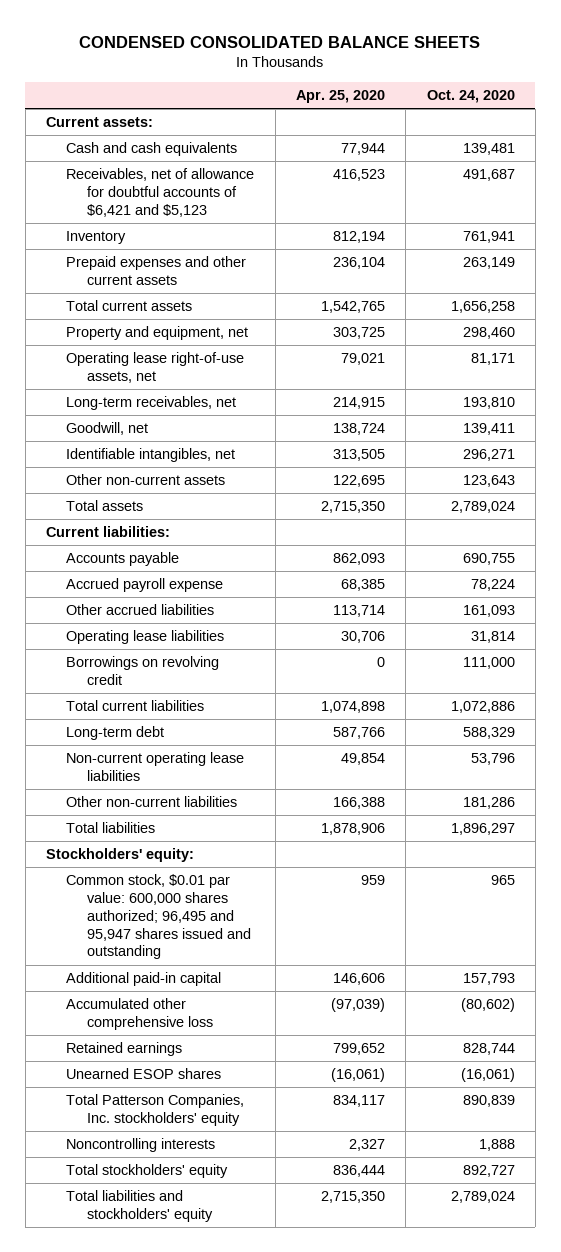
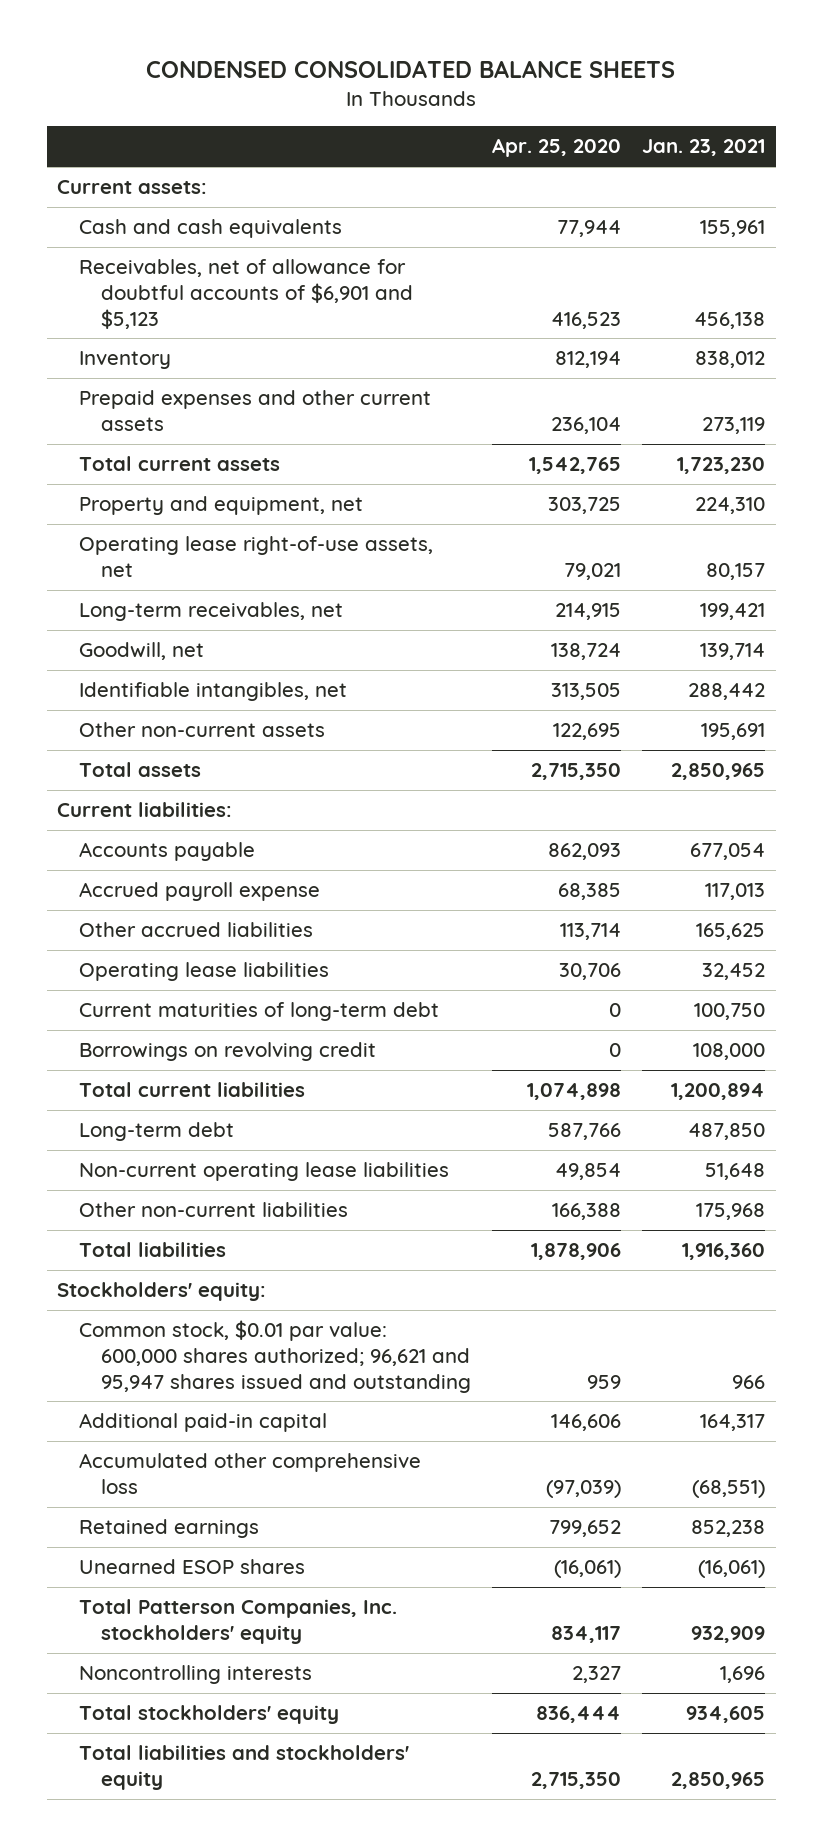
[426,90,515,104] Oct. 24, 2020 -> none
none -> [642,139,766,157] Jan. 23, 2021
[66,168,255,217] Receivables, net of allowance for doubtful accounts of $6,421 and $5,123 -> [78,259,413,329] Receivables, net of allowance for doubtful accounts of $6,901 and $5,123
none -> [78,1002,439,1022] Current maturities of long-term debt
[66,874,251,960] Common stock, $0.01 par value: 600,000 shares authorized; 96,495 and 95,947 shares issued and outstanding -> [78,1320,471,1393] Common stock, $0.01 par value: 600,000 shares authorized; 96,621 and 95,947 shares issued and outstanding

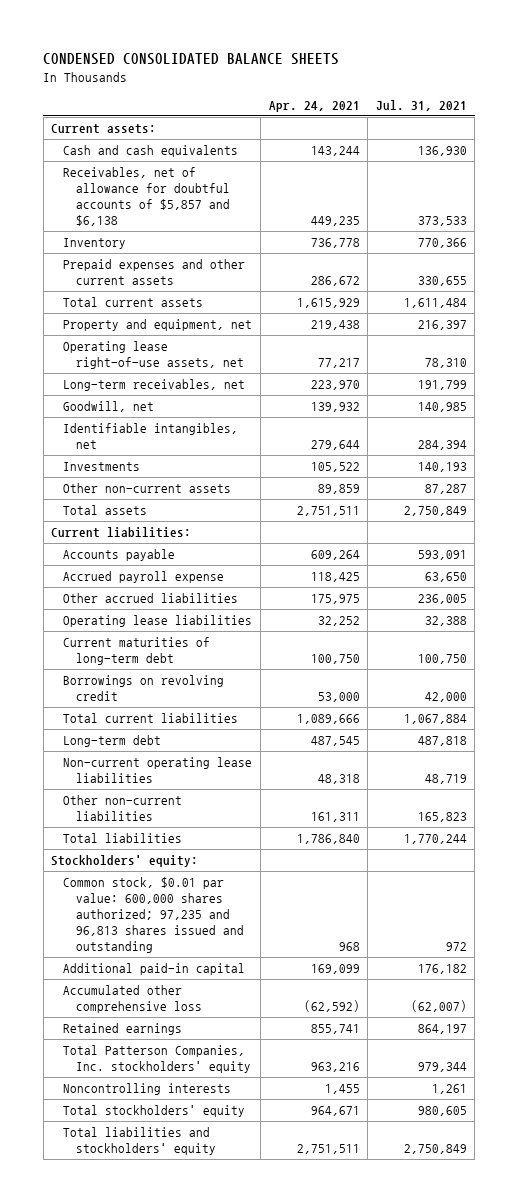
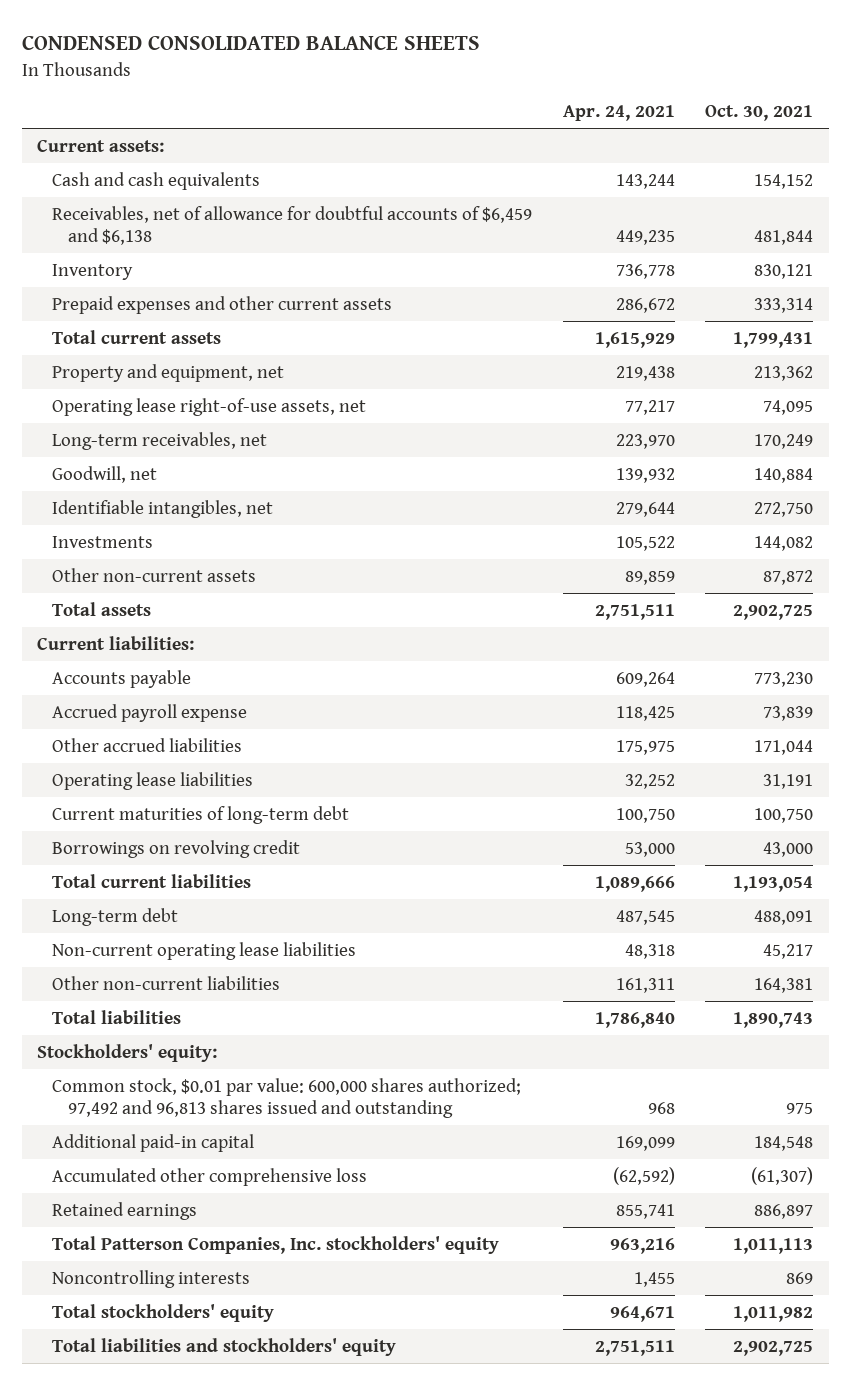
[375,100,467,112] Jul. 31, 2021 -> none
none -> [705,104,814,121] Oct. 30, 2021
[63,167,230,227] Receivables, net of allowance for doubtful accounts of $5,857 and $6,138 -> [52,205,533,245] Receivables, net of allowance for doubtful accounts of $6,459 and $6,138
[63,877,244,954] Common stock, $0.01 par value: 600,000 shares authorized; 97,235 and 96,813 shares issued and outstanding -> [52,1077,522,1118] Common stock, $0.01 par value: 600,000 shares authorized; 97,492 and 96,813 shares issued and outstanding

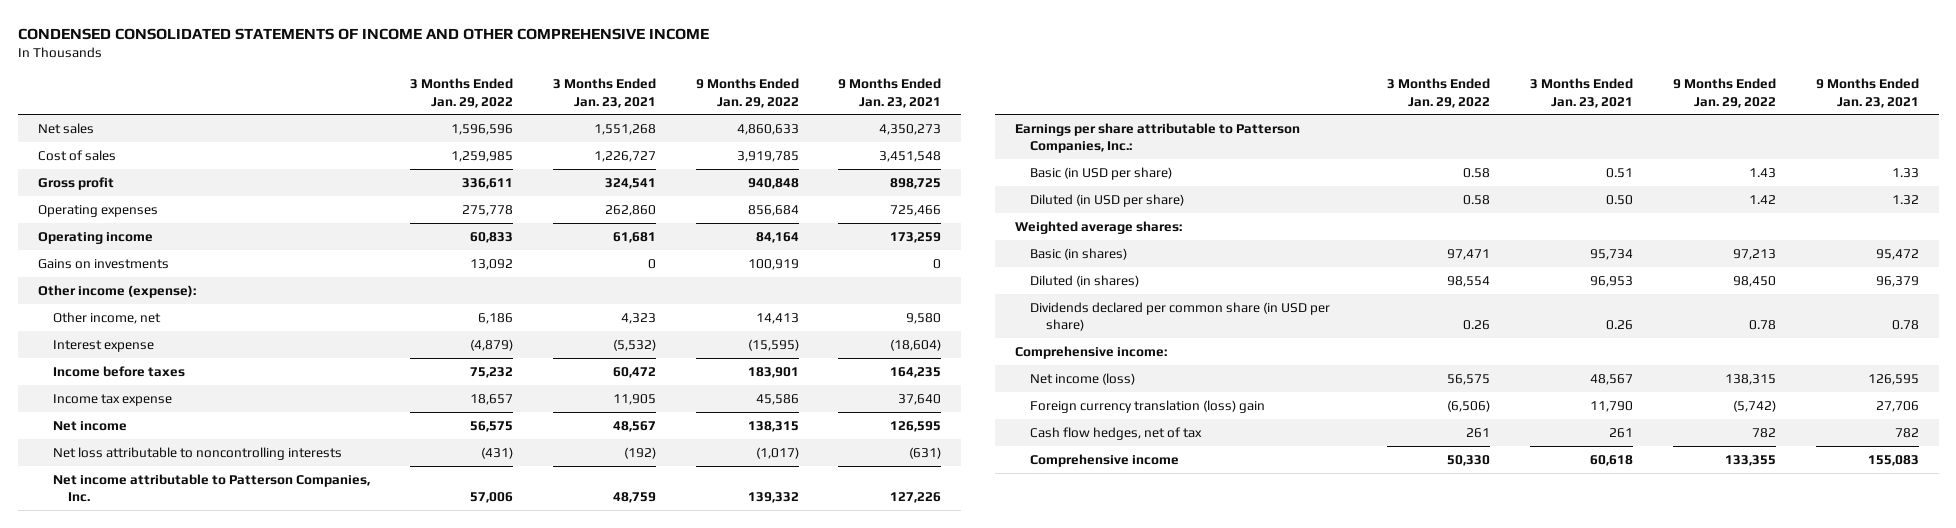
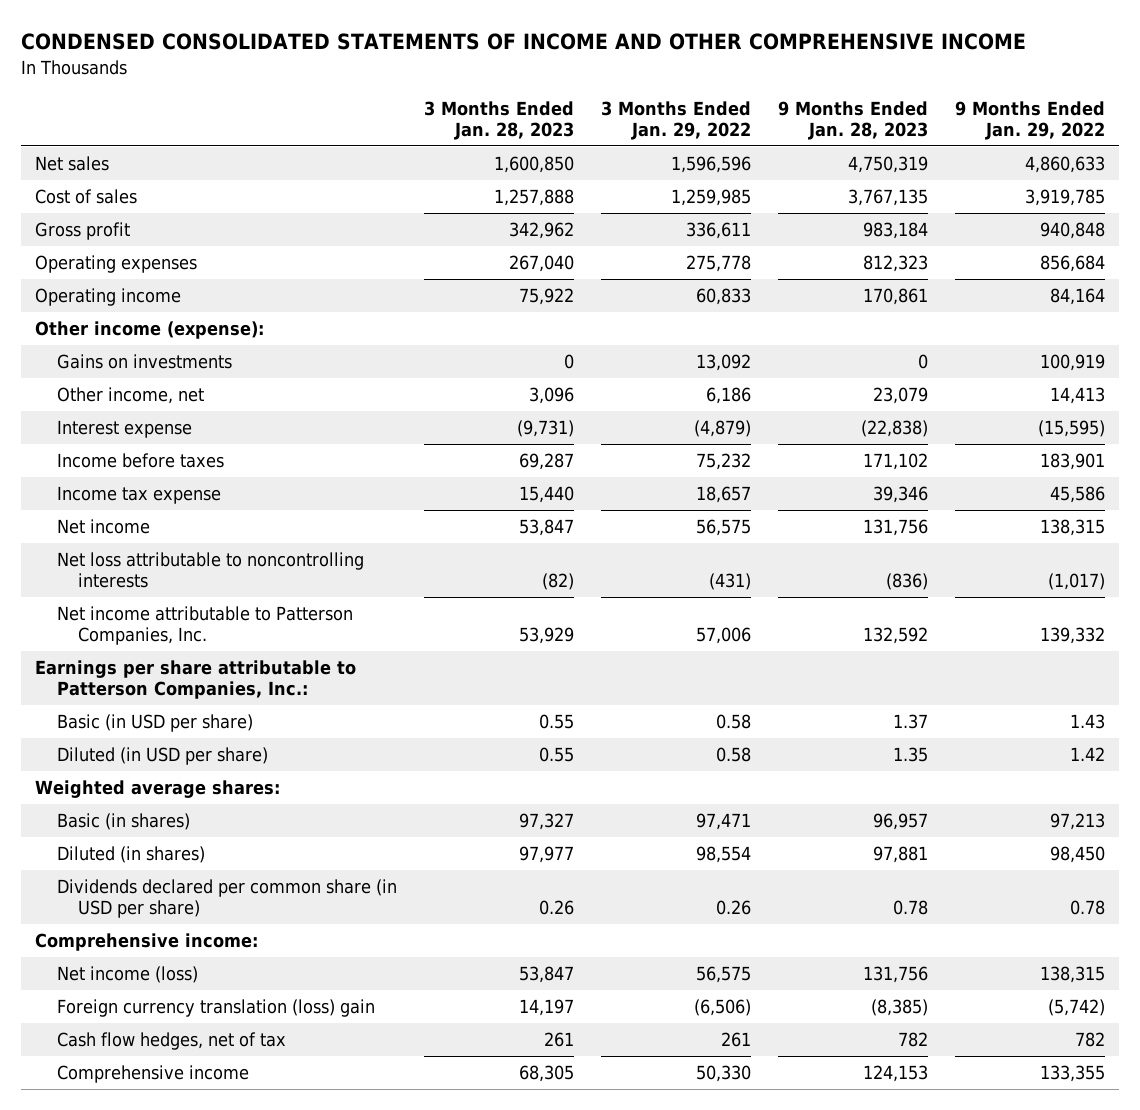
[552,78,656,108] 3 Months Ended Jan. 23, 2021 -> none
[838,78,942,108] 9 Months Ended Jan. 23, 2021 -> none
none -> [423,100,574,141] 3 Months Ended Jan. 28, 2023
none -> [778,100,929,141] 9 Months Ended Jan. 28, 2023
[37,258,169,269] Gains on investments -> [56,353,232,369] Gains on investments

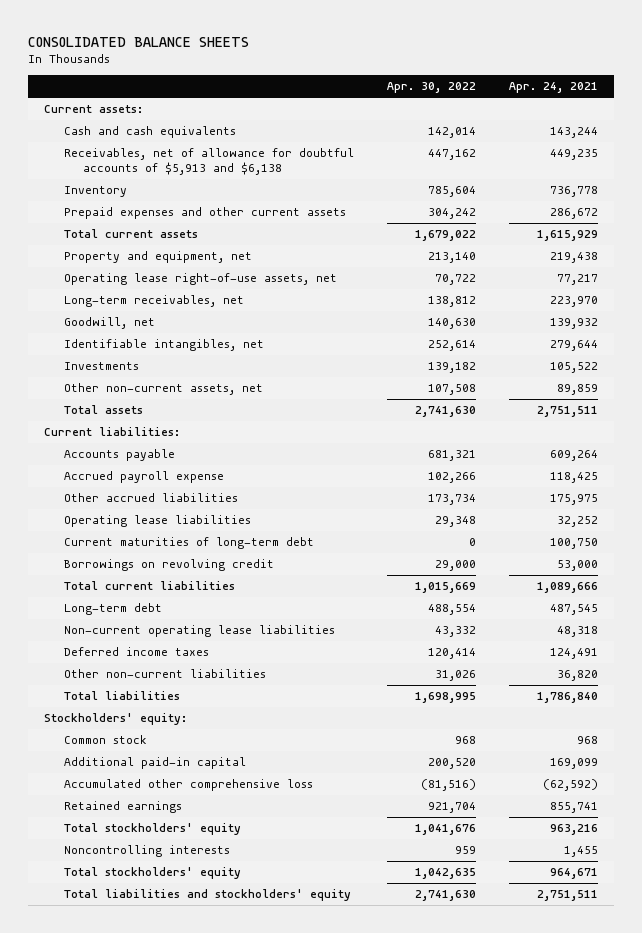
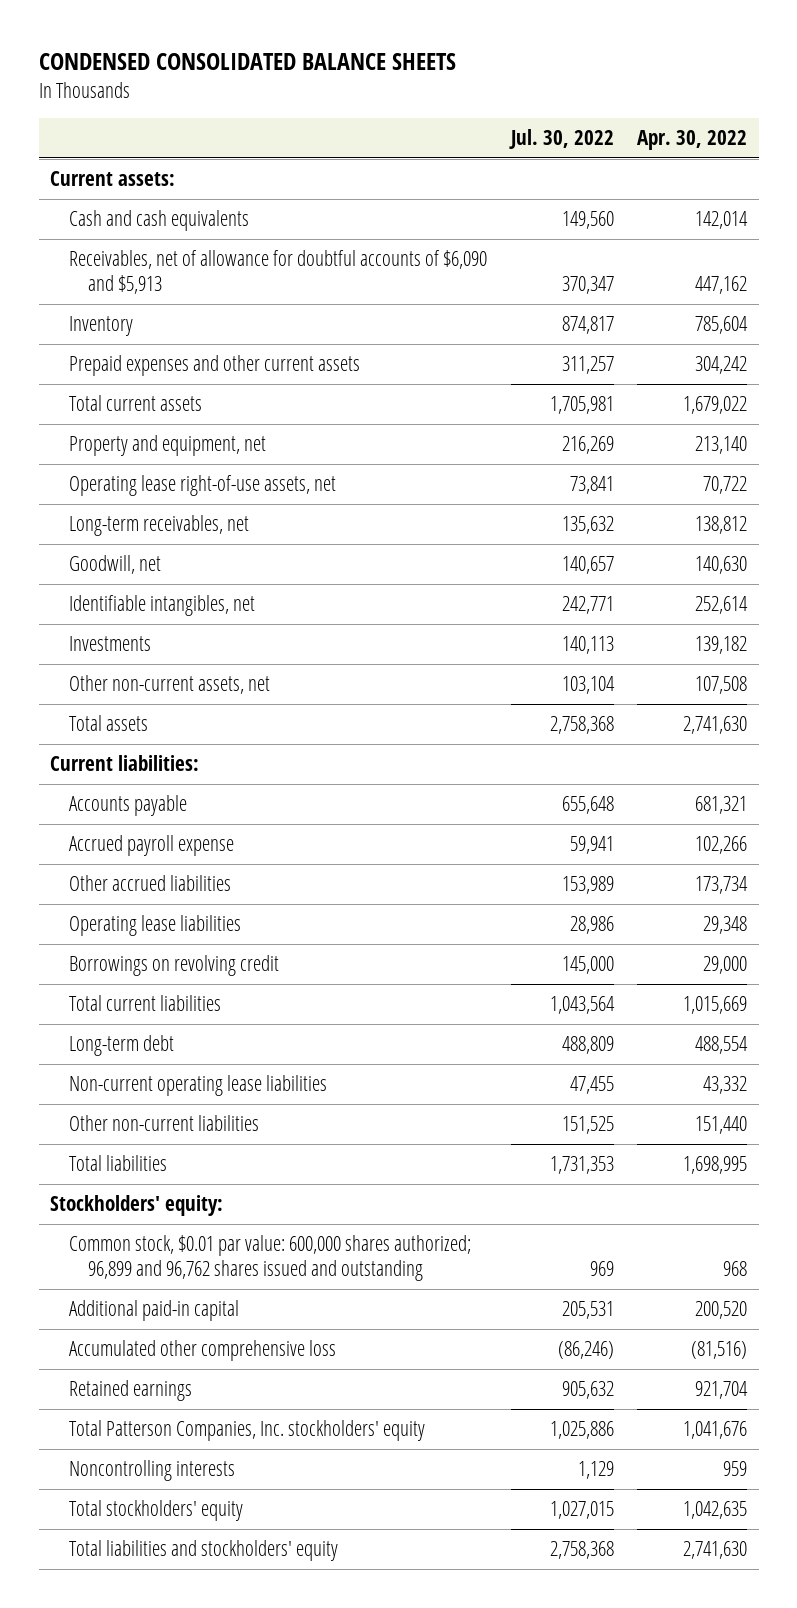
[27,36,249,47] CONSOLIDATED BALANCE SHEETS -> [38,53,456,71] CONDENSED CONSOLIDATED BALANCE SHEETS
[508,82,598,94] Apr. 24, 2021 -> none
none -> [508,129,614,150] Jul. 30, 2022
[63,148,354,176] Receivables, net of allowance for doubtful accounts of $5,913 and $6,138 -> [69,250,488,295] Receivables, net of allowance for doubtful accounts of $6,090 and $5,913
[63,537,314,550] Current maturities of long-term debt -> none
[63,647,209,657] Deferred income taxes -> none
[434,670,476,682] 31,026 -> [694,1116,747,1135] 151,440
[63,735,147,745] Common stock -> [69,1235,472,1282] Common stock, $0.01 par value: 600,000 shares authorized; 96,899 and 96,762 shares issued and outstanding
[63,823,241,836] Total stockholders' equity -> [69,1420,426,1442] Total Patterson Companies, Inc. stockholders' equity

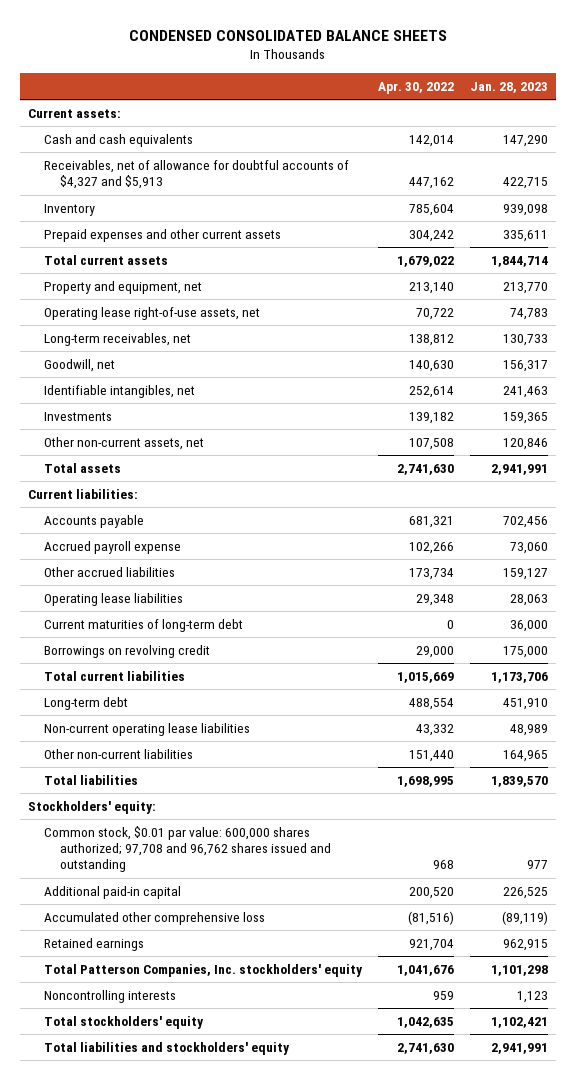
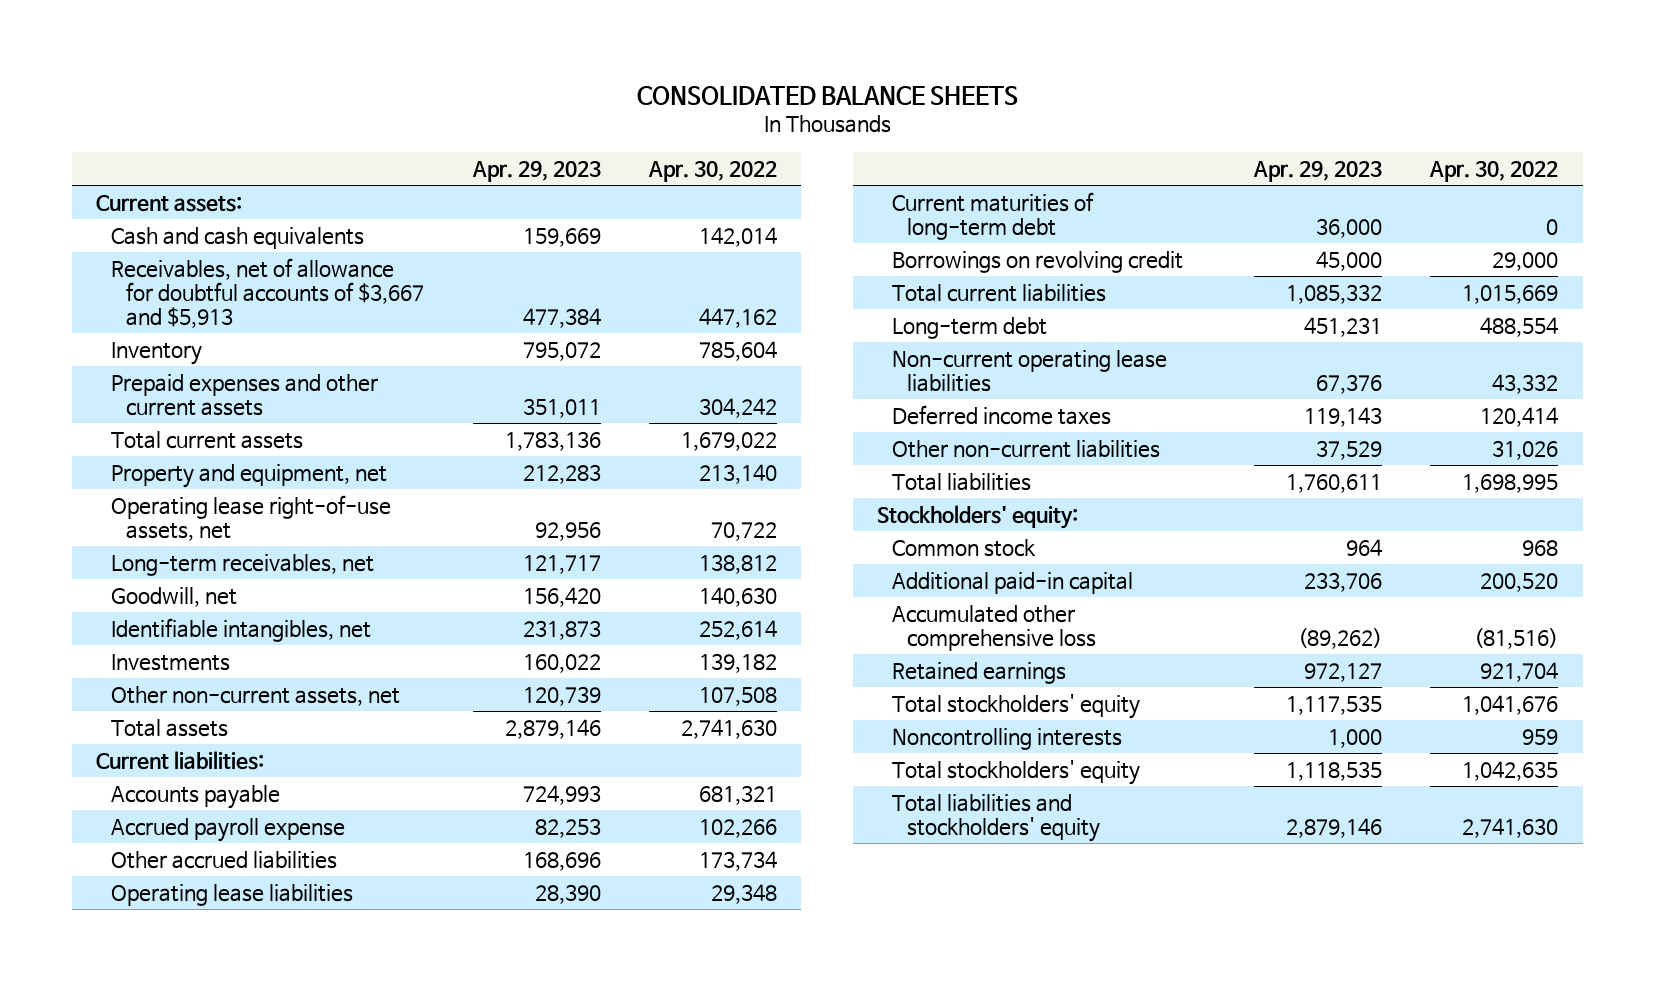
[128,29,447,41] CONDENSED CONSOLIDATED BALANCE SHEETS -> [637,85,1019,105] CONSOLIDATED BALANCE SHEETS
[470,82,549,94] Jan. 28, 2023 -> none
none -> [471,160,601,183] Apr. 29, 2023
[43,160,349,190] Receivables, net of allowance for doubtful accounts of $4,327 and $5,913 -> [110,258,425,328] Receivables, net of allowance for doubtful accounts of $3,667 and $5,913
none -> [892,405,1112,426] Deferred income taxes
[408,750,454,763] 151,440 -> [1492,440,1559,461] 31,026
[43,826,331,873] Common stock, $0.01 par value: 600,000 shares authorized; 97,708 and 96,762 shares issued and outstanding -> [892,539,1037,558] Common stock
[43,964,363,978] Total Patterson Companies, Inc. stockholders' equity -> [892,694,1141,720] Total stockholders' equity

